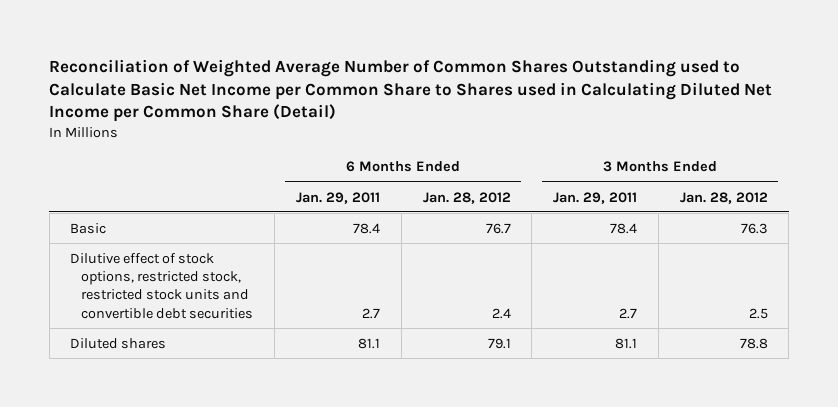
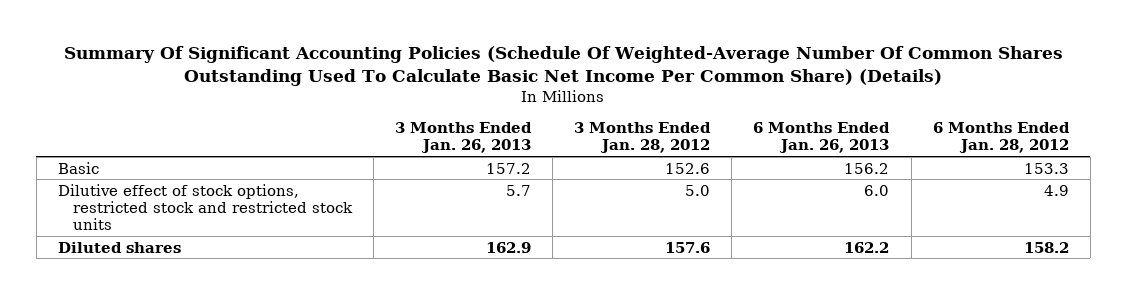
[49,58,773,123] Reconciliation of Weighted Average Number of Common Shares Outstanding used to Calculate Basic Net Income per Common Share to Shares used in Calculating Diluted Net Income per Common Share (Detail) -> [64,46,1064,86] Summary Of Significant Accounting Policies (Schedule Of Weighted-Average Number Of Common Shares Outstanding Used To Calculate Basic Net Income Per Common Share) (Details)
[295,191,380,204] Jan. 29, 2011 -> none
[553,191,638,204] Jan. 29, 2011 -> none
none -> [394,122,532,154] 3 Months Ended Jan. 26, 2013
none -> [753,122,891,154] 6 Months Ended Jan. 26, 2013
[485,222,511,234] 76.7 -> [1023,162,1069,174] 153.3
[740,222,768,234] 76.3 -> [665,162,711,174] 152.6
[70,252,254,319] Dilutive effect of stock options, restricted stock, restricted stock units and convertible debt securities -> [57,183,353,231] Dilutive effect of stock options, restricted stock and restricted stock units
[491,307,511,319] 2.4 -> [1043,184,1069,196] 4.9
[748,307,768,319] 2.5 -> [685,184,711,196] 5.0
[487,337,511,349] 79.1 -> [1023,241,1069,253] 158.2
[739,337,768,349] 78.8 -> [665,241,711,253] 157.6

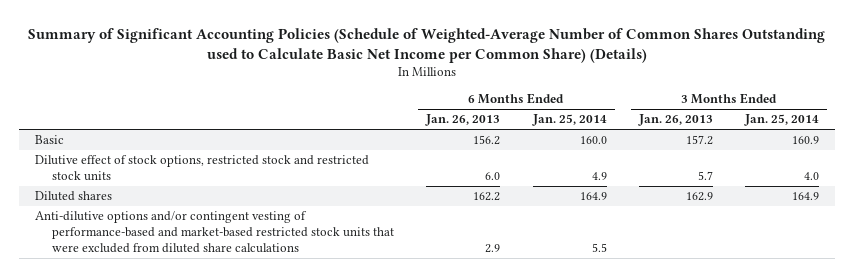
[64,46,1064,86] Summary Of Significant Accounting Policies (Schedule Of Weighted-Average Number Of Common Shares Outstanding Used To Calculate Basic Net Income Per Common Share) (Details) -> [27,27,825,63] Summary of Significant Accounting Policies (Schedule of Weighted-Average Number of Common Shares Outstanding used to Calculate Basic Net Income per Common Share) (Details)
[574,122,712,154] 3 Months Ended Jan. 28, 2012 -> none
[932,122,1070,154] 6 Months Ended Jan. 28, 2012 -> none
none -> [531,114,607,127] Jan. 25, 2014
none -> [743,114,819,127] Jan. 25, 2014
none -> [35,211,395,254] Anti-dilutive options and/or contingent vesting of performance-based and market-based restricted stock units that were excluded from diluted share calculations

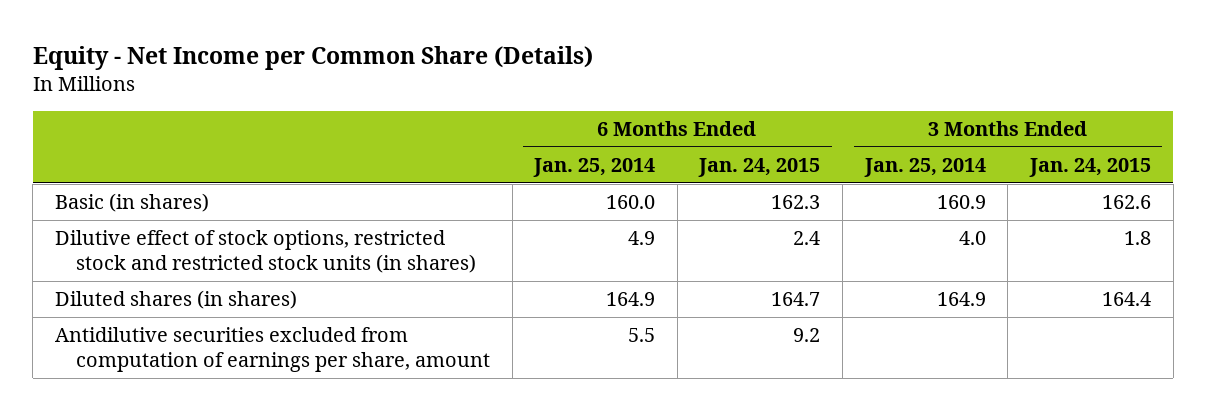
[27,27,825,63] Summary of Significant Accounting Policies (Schedule of Weighted-Average Number of Common Shares Outstanding used to Calculate Basic Net Income per Common Share) (Details) -> [32,45,593,70] Equity - Net Income per Common Share (Details)
[425,114,501,127] Jan. 26, 2013 -> none
[637,114,713,127] Jan. 26, 2013 -> none
none -> [698,158,821,178] Jan. 24, 2015
none -> [1029,158,1152,178] Jan. 24, 2015
[35,135,65,145] Basic -> [54,193,209,213] Basic (in shares)
[35,155,370,182] Dilutive effect of stock options, restricted stock and restricted stock units -> [54,230,476,274] Dilutive effect of stock options, restricted stock and restricted stock units (in shares)
[35,191,113,202] Diluted shares -> [54,290,297,310] Diluted shares (in shares)
[35,211,395,254] Anti-dilutive options and/or contingent vesting of performance-based and market-based restricted stock units that were excluded from diluted share calculations -> [54,327,490,373] Antidilutive securities excluded from computation of earnings per share, amount

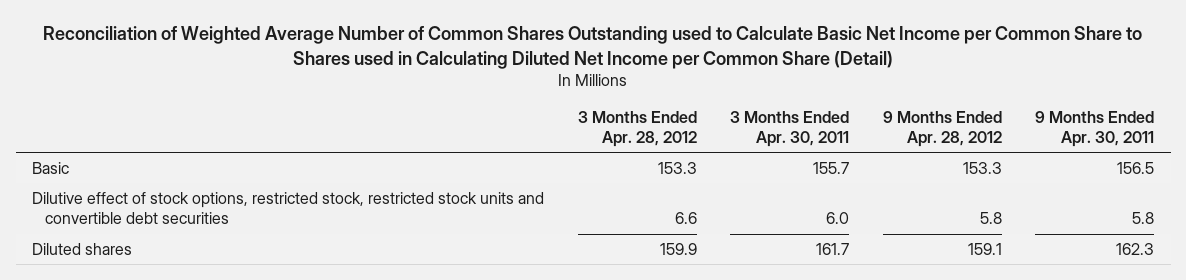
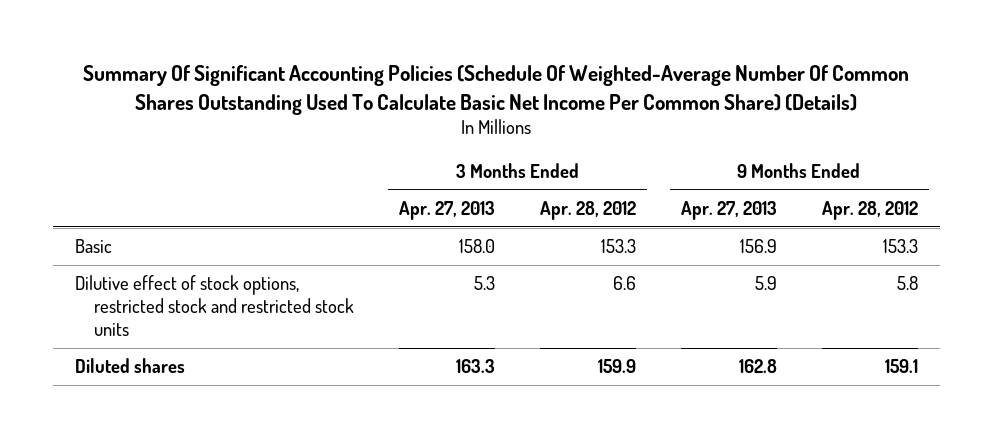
[43,26,1143,69] Reconciliation of Weighted Average Number of Common Shares Outstanding used to Calculate Basic Net Income per Common Share to Shares used in Calculating Diluted Net Income per Common Share (Detail) -> [83,65,910,115] Summary Of Significant Accounting Policies (Schedule Of Weighted-Average Number Of Common Shares Outstanding Used To Calculate Basic Net Income Per Common Share) (Details)
[730,110,850,147] 3 Months Ended Apr. 30, 2011 -> none
[1035,110,1155,147] 9 Months Ended Apr. 30, 2011 -> none
none -> [399,201,496,221] Apr. 27, 2013
none -> [680,201,777,221] Apr. 27, 2013
[32,192,545,225] Dilutive effect of stock options, restricted stock, restricted stock units and convertible debt securities -> [74,275,355,337] Dilutive effect of stock options, restricted stock and restricted stock units

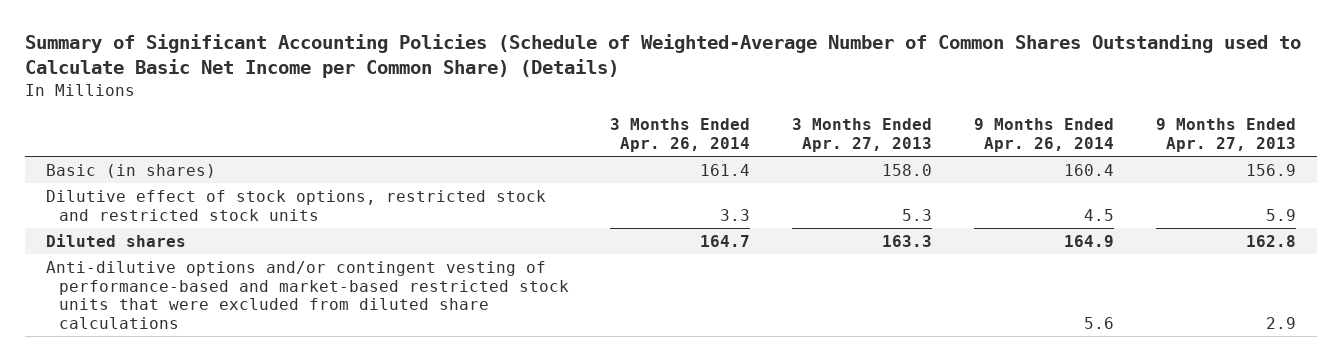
[83,65,910,115] Summary Of Significant Accounting Policies (Schedule Of Weighted-Average Number Of Common Shares Outstanding Used To Calculate Basic Net Income Per Common Share) (Details) -> [24,34,1301,79] Summary of Significant Accounting Policies (Schedule of Weighted-Average Number of Common Shares Outstanding used to Calculate Basic Net Income per Common Share) (Details)
[540,201,637,221] Apr. 28, 2012 -> none
[821,201,918,221] Apr. 28, 2012 -> none
none -> [610,118,751,153] 3 Months Ended Apr. 26, 2014
none -> [974,118,1115,153] 9 Months Ended Apr. 26, 2014
[74,239,112,254] Basic -> [45,163,216,178] Basic (in shares)
none -> [45,260,569,329] Anti-dilutive options and/or contingent vesting of performance-based and market-based restricted stock units that were excluded from diluted share calculations

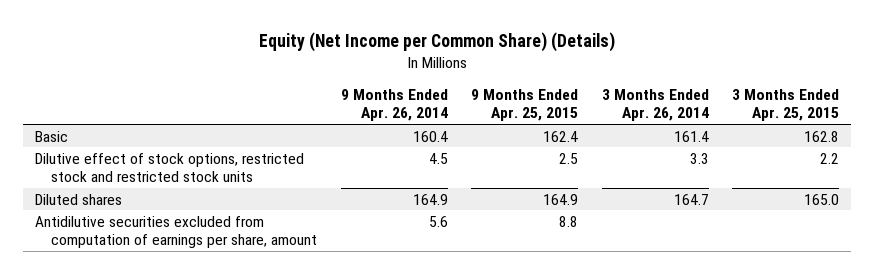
[24,34,1301,79] Summary of Significant Accounting Policies (Schedule of Weighted-Average Number of Common Shares Outstanding used to Calculate Basic Net Income per Common Share) (Details) -> [259,32,616,53] Equity (Net Income per Common Share) (Details)
[792,118,933,153] 3 Months Ended Apr. 27, 2013 -> none
[1155,118,1296,153] 9 Months Ended Apr. 27, 2013 -> none
none -> [471,88,579,122] 9 Months Ended Apr. 25, 2015
none -> [732,88,840,122] 3 Months Ended Apr. 25, 2015
[45,163,216,178] Basic (in shares) -> [35,130,69,142] Basic
[45,260,569,329] Anti-dilutive options and/or contingent vesting of performance-based and market-based restricted stock units that were excluded from diluted share calculations -> [35,215,318,249] Antidilutive securities excluded from computation of earnings per share, amount

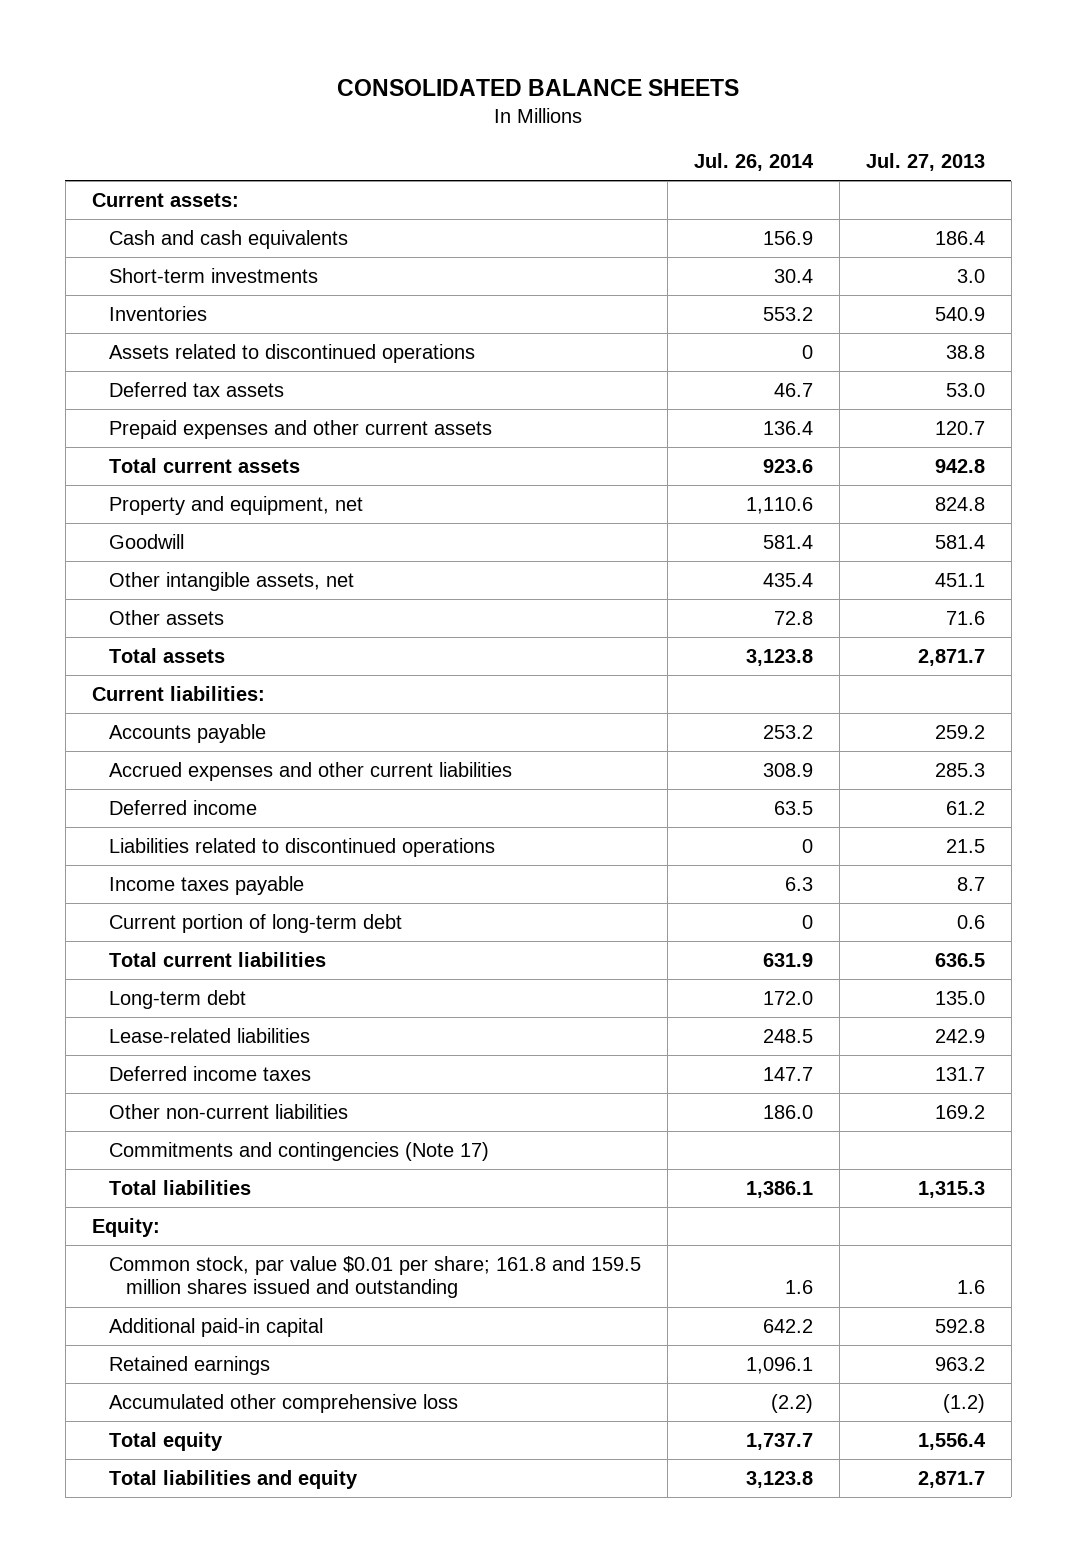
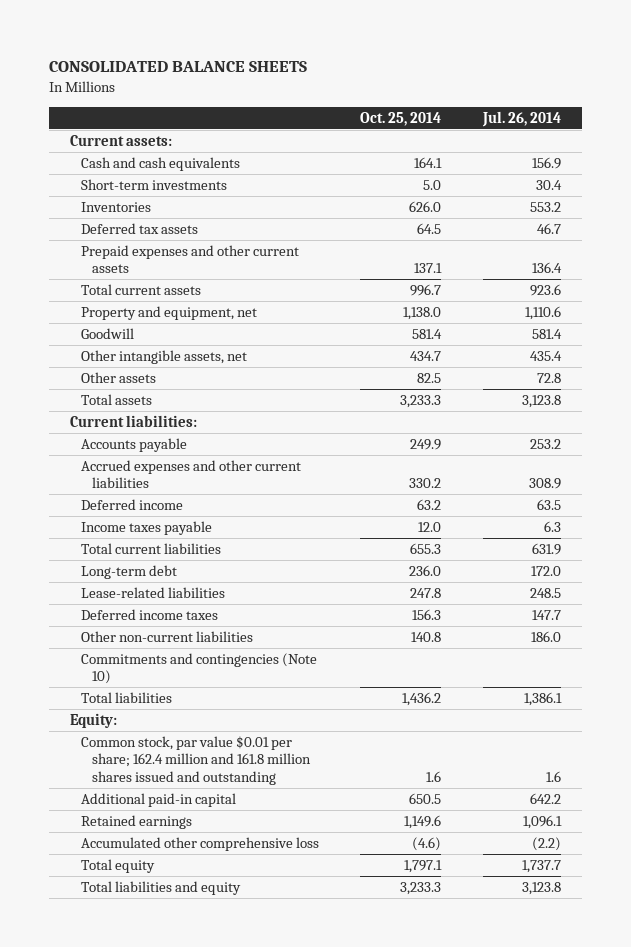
[865,153,985,172] Jul. 27, 2013 -> none
none -> [360,111,442,126] Oct. 25, 2014
[108,343,475,363] Assets related to discontinued operations -> none
[108,837,495,857] Liabilities related to discontinued operations -> none
[108,913,402,933] Current portion of long-term debt -> none
[108,1141,489,1161] Commitments and contingencies (Note 17) -> [80,652,317,685] Commitments and contingencies (Note 10)
[108,1255,641,1299] Common stock, par value $0.01 per share; 161.8 and 159.5 million shares issued and outstanding -> [80,735,311,785] Common stock, par value $0.01 per share; 162.4 million and 161.8 million shares issued and outstanding

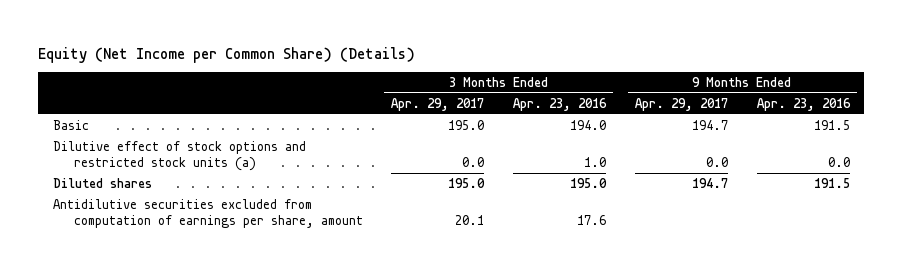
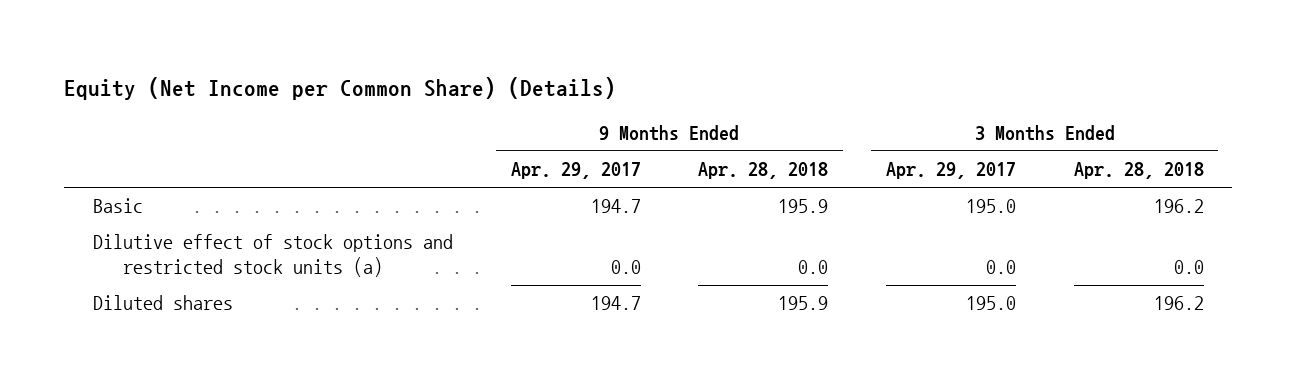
[513,97,608,111] Apr. 23, 2016 -> none
[756,97,851,111] Apr. 23, 2016 -> none
none -> [698,162,829,180] Apr. 28, 2018
none -> [1073,162,1204,180] Apr. 28, 2018
[52,199,363,229] Antidilutive securities excluded from computation of earnings per share, amount -> none

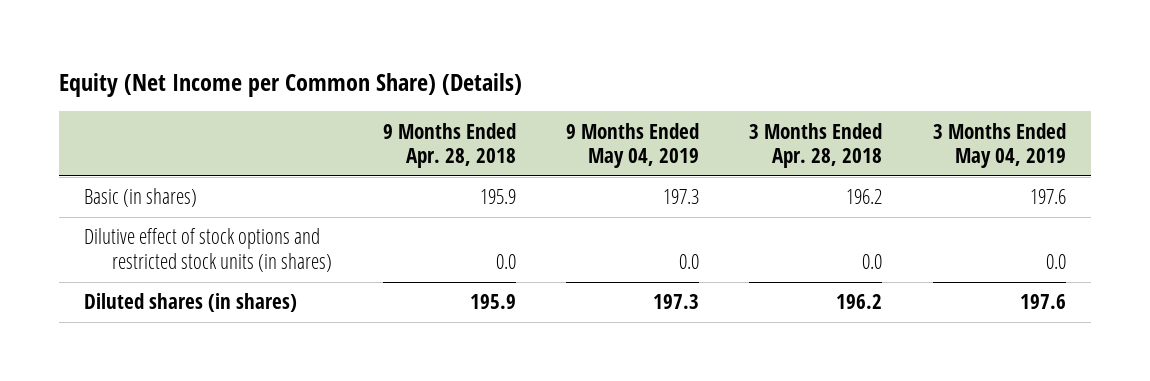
[510,162,641,180] Apr. 29, 2017 -> none
[885,162,1016,180] Apr. 29, 2017 -> none
none -> [565,122,699,169] 9 Months Ended May 04, 2019
none -> [932,122,1066,169] 3 Months Ended May 04, 2019
[92,198,143,214] Basic -> [84,188,198,208] Basic (in shares)
[92,234,453,278] Dilutive effect of stock options and restricted stock units (a) -> [84,228,333,272] Dilutive effect of stock options and restricted stock units (in shares)
[92,295,233,311] Diluted shares -> [84,293,298,313] Diluted shares (in shares)

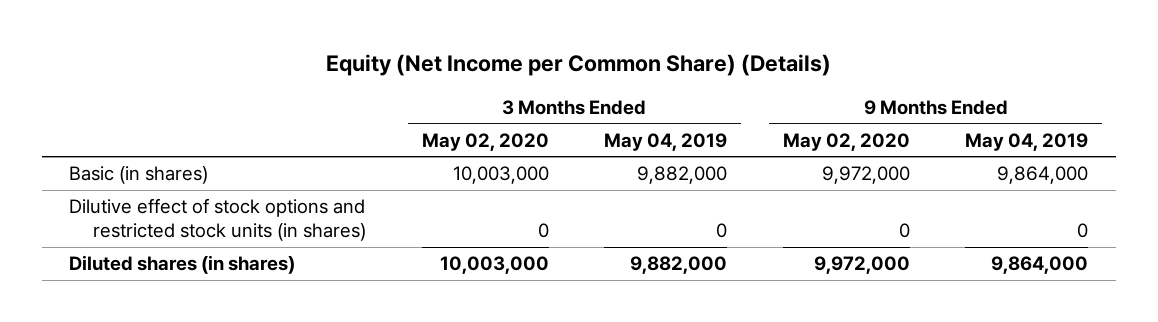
[382,122,516,169] 9 Months Ended Apr. 28, 2018 -> none
[749,122,883,169] 3 Months Ended Apr. 28, 2018 -> none
none -> [421,132,549,151] May 02, 2020
none -> [782,132,910,151] May 02, 2020
[662,189,699,205] 197.3 -> [997,166,1089,185] 9,864,000
[1029,189,1066,205] 197.6 -> [637,166,728,185] 9,882,000
[678,253,699,269] 0.0 -> [1077,223,1089,239] 0
[1045,253,1066,269] 0.0 -> [716,223,728,239] 0
[652,294,699,310] 197.3 -> [991,256,1089,275] 9,864,000
[1019,294,1066,310] 197.6 -> [630,256,728,275] 9,882,000

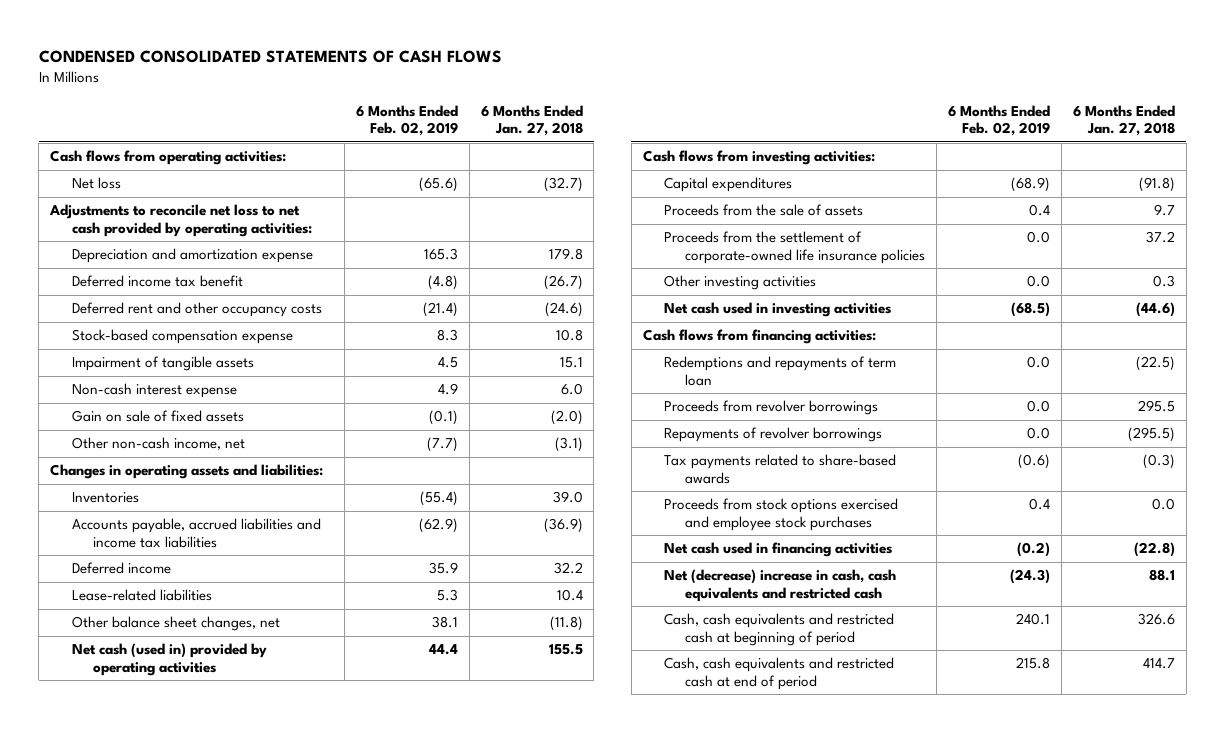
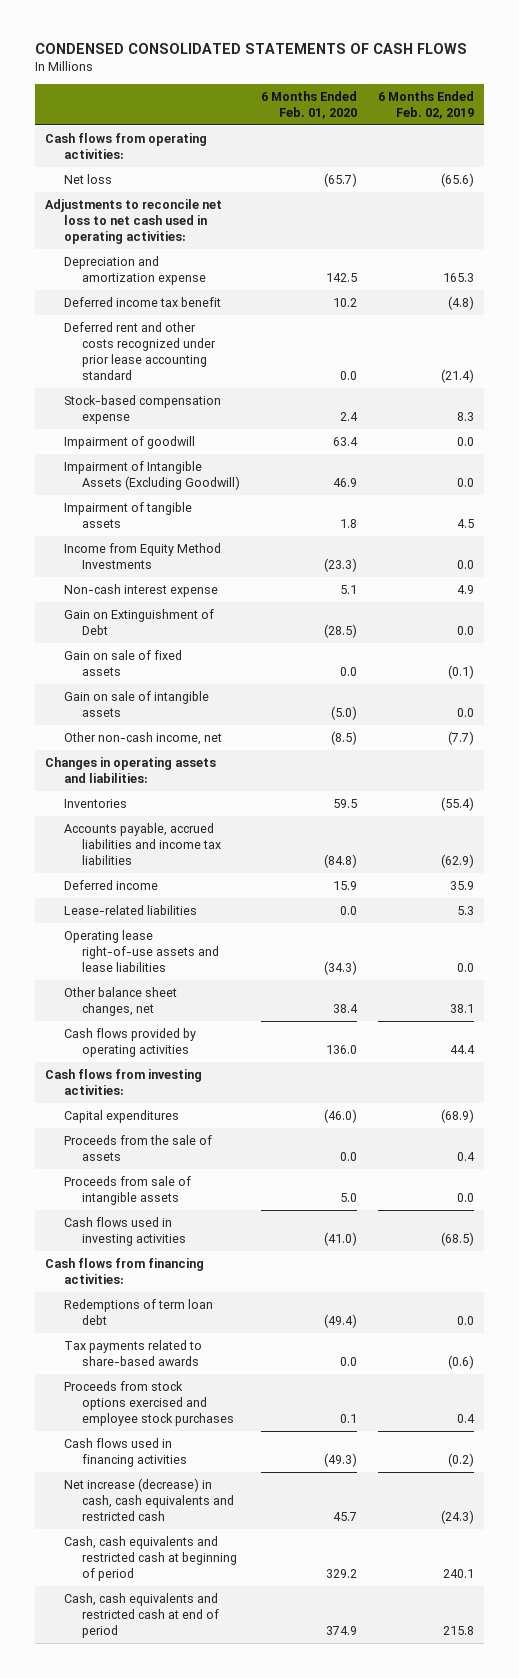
[480,104,583,137] 6 Months Ended Jan. 27, 2018 -> none
none -> [261,90,358,119] 6 Months Ended Feb. 01, 2020
[49,204,312,237] Adjustments to reconcile net loss to net cash provided by operating activities: -> [45,198,223,244] Adjustments to reconcile net loss to net cash used in operating activities:
[71,302,322,318] Deferred rent and other occupancy costs -> [63,321,217,380] Deferred rent and other costs recognized under prior lease accounting standard
none -> [63,435,195,449] Impairment of goodwill
none -> [63,460,241,490] Impairment of Intangible Assets (Excluding Goodwill)
none -> [63,542,221,569] Income from Equity Method Investments
none -> [63,608,214,635] Gain on Extinguishment of Debt
none -> [63,690,209,717] Gain on sale of intangible assets
none -> [63,929,220,972] Operating lease right-of-use assets and lease liabilities
[71,643,267,676] Net cash (used in) provided by operating activities -> [63,1027,196,1057] Cash flows provided by operating activities
[664,231,926,264] Proceeds from the settlement of corporate-owned life insurance policies -> none
[664,275,817,291] Other investing activities -> none
none -> [63,1175,191,1205] Proceeds from sale of intangible assets
[664,302,892,318] Net cash used in investing activities -> [63,1216,187,1246] Cash flows used in investing activities
[664,400,879,416] Proceeds from revolver borrowings -> none
[664,427,883,443] Repayments of revolver borrowings -> none
[664,356,897,386] Redemptions and repayments of term loan -> [63,1298,213,1325] Redemptions of term loan debt
[664,542,893,558] Net cash used in financing activities -> [63,1437,188,1467] Cash flows used in financing activities
[664,569,897,602] Net (decrease) increase in cash, cash equivalents and restricted cash -> [63,1477,235,1521] Net increase (decrease) in cash, cash equivalents and restricted cash

